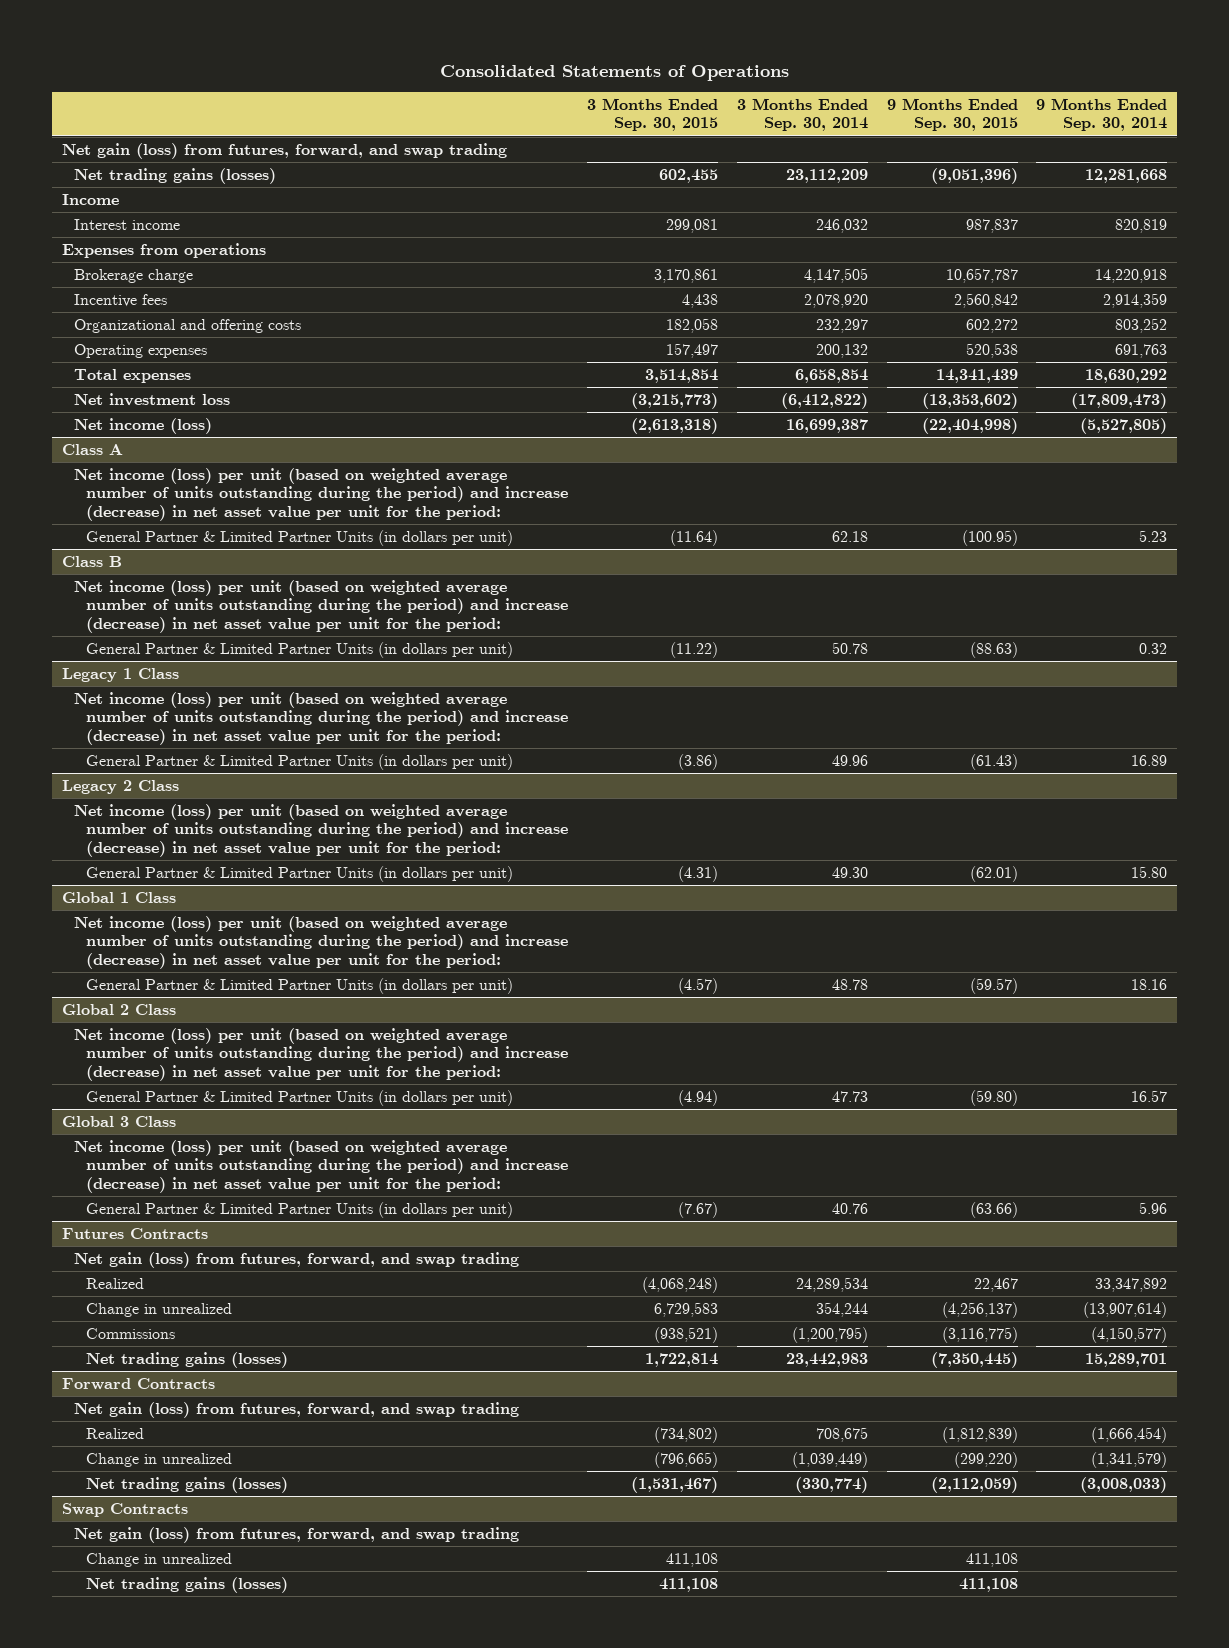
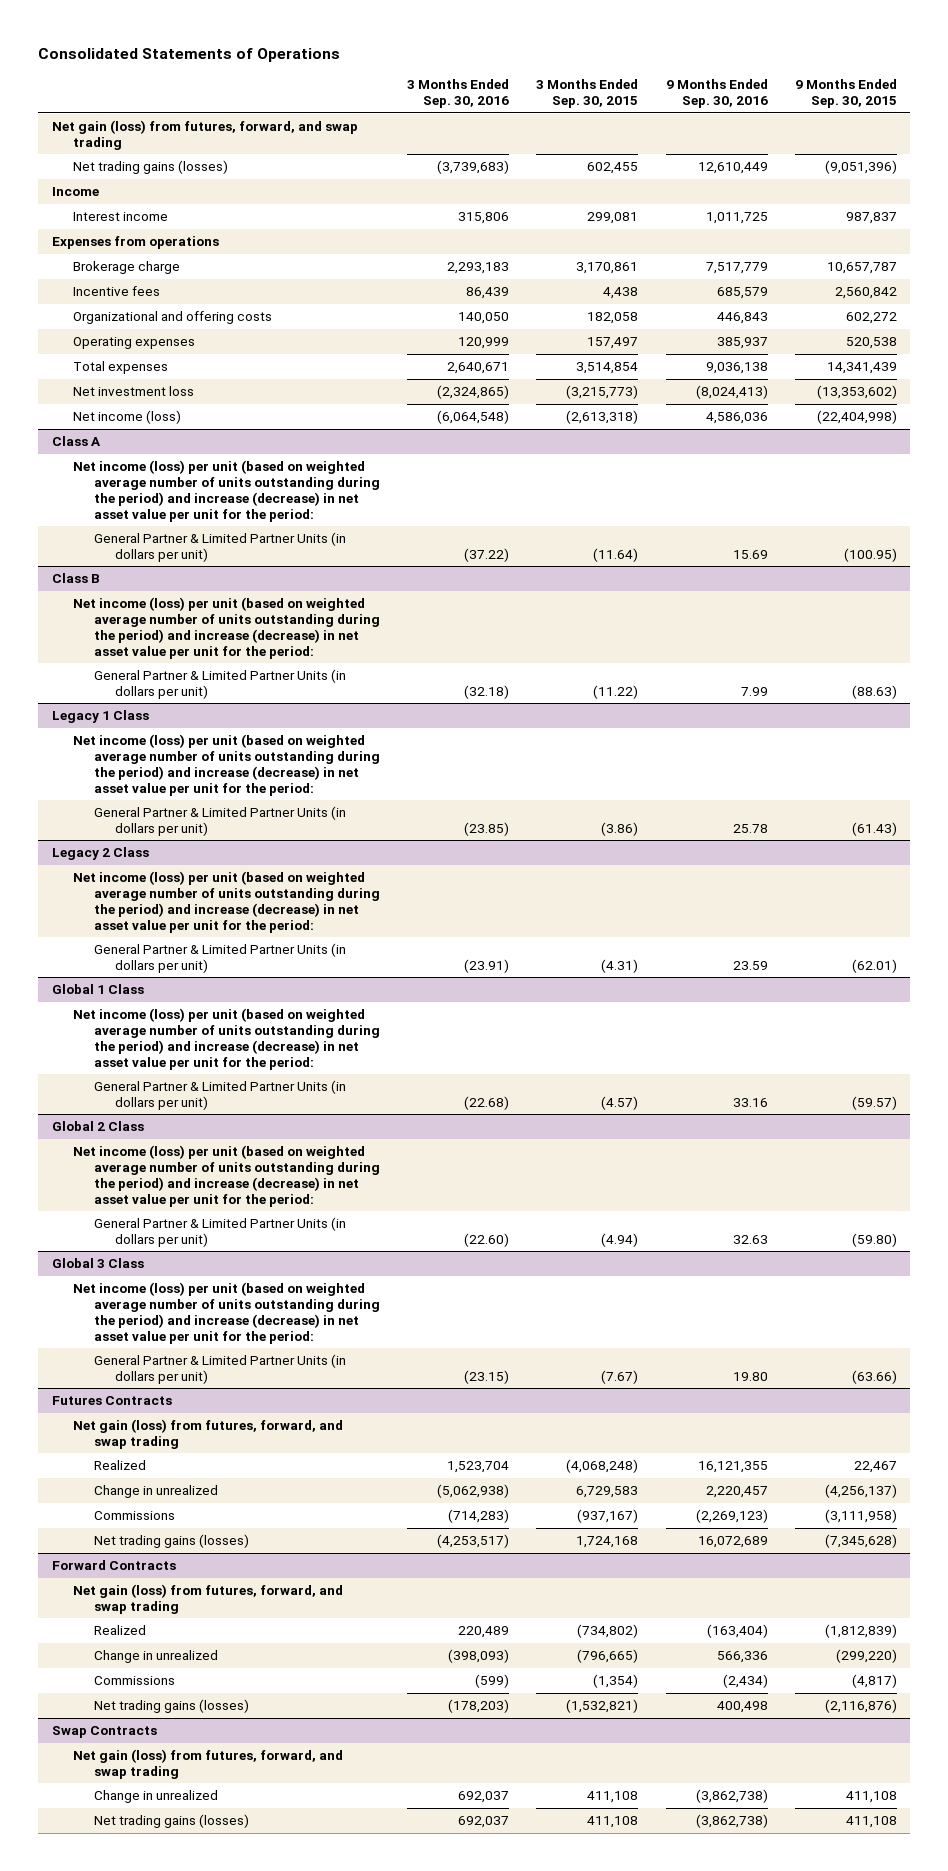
[736,98,868,132] 3 Months Ended Sep. 30, 2014 -> none
[1036,98,1168,132] 9 Months Ended Sep. 30, 2014 -> none
none -> [407,79,510,109] 3 Months Ended Sep. 30, 2016
none -> [665,79,768,109] 9 Months Ended Sep. 30, 2016
[653,1327,718,1344] (938,521) -> [577,1509,639,1524] (937,167)
[941,1327,1018,1344] (3,116,775) -> [824,1509,897,1524] (3,111,958)
[644,1353,718,1368] 1,722,814 -> [576,1536,639,1549] 1,724,168
[930,1352,1018,1369] (7,350,445) -> [824,1534,897,1549] (7,345,628)
none -> [94,1676,176,1686] Commissions
[630,1477,718,1494] (1,531,467) -> [566,1699,639,1714] (1,532,821)
[930,1477,1018,1494] (2,112,059) -> [824,1699,897,1714] (2,116,876)

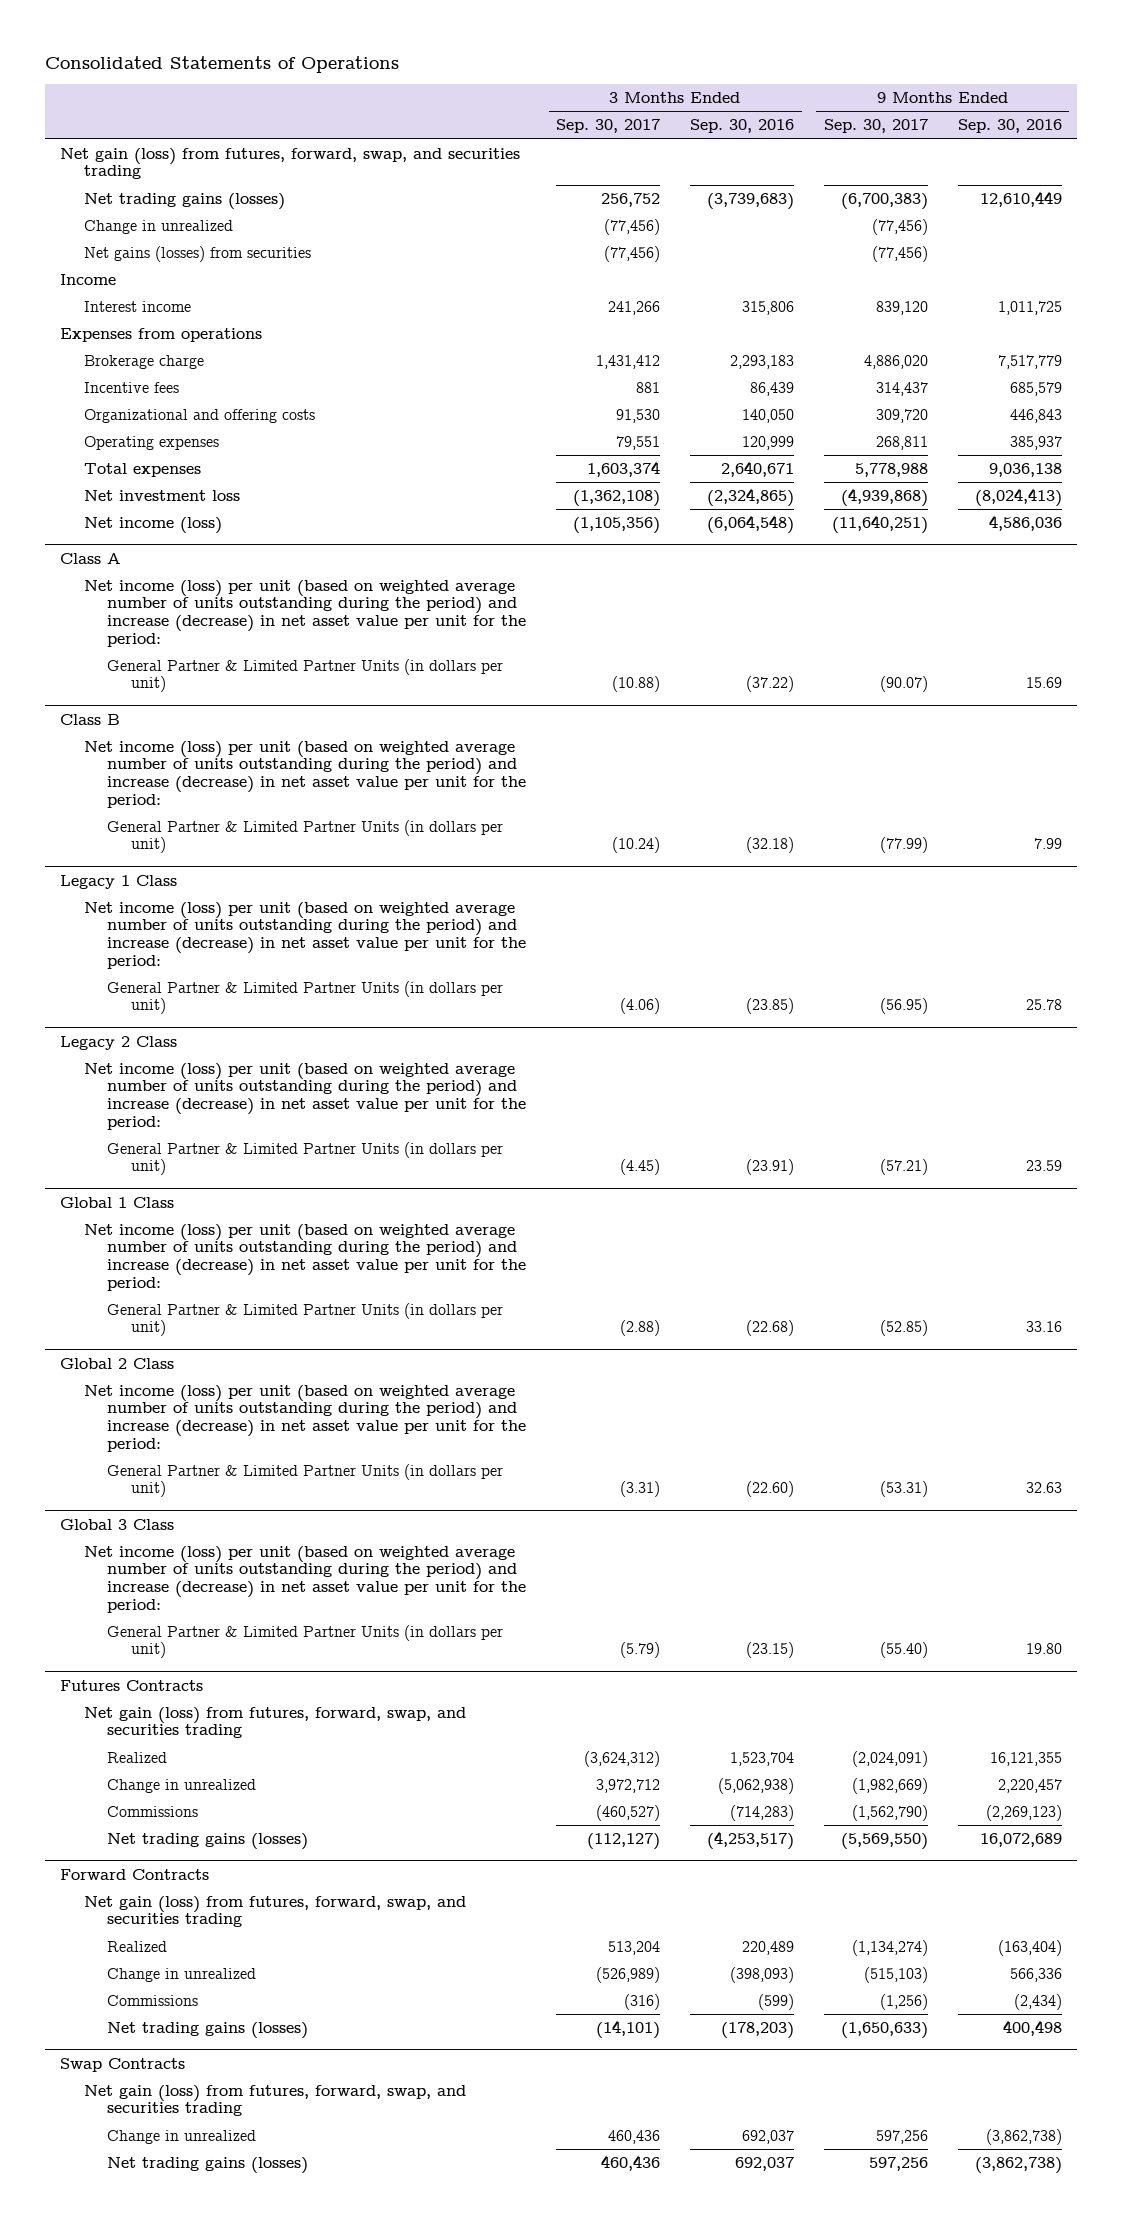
[536,79,639,109] 3 Months Ended Sep. 30, 2015 -> none
[794,79,897,109] 9 Months Ended Sep. 30, 2015 -> none
none -> [556,119,661,134] Sep. 30, 2017
none -> [823,119,928,134] Sep. 30, 2017
[51,120,358,150] Net gain (loss) from futures, forward, and swap trading -> [60,147,521,180] Net gain (loss) from futures, forward, swap, and securities trading
none -> [83,219,233,234] Change in unrealized
none -> [83,245,311,262] Net gains (losses) from securities
[72,1419,343,1449] Net gain (loss) from futures, forward, and swap trading -> [83,1706,466,1739] Net gain (loss) from futures, forward, swap, and securities trading
[72,1584,343,1614] Net gain (loss) from futures, forward, and swap trading -> [83,1895,466,1928] Net gain (loss) from futures, forward, swap, and securities trading
[72,1749,343,1779] Net gain (loss) from futures, forward, and swap trading -> [83,2084,466,2117] Net gain (loss) from futures, forward, swap, and securities trading

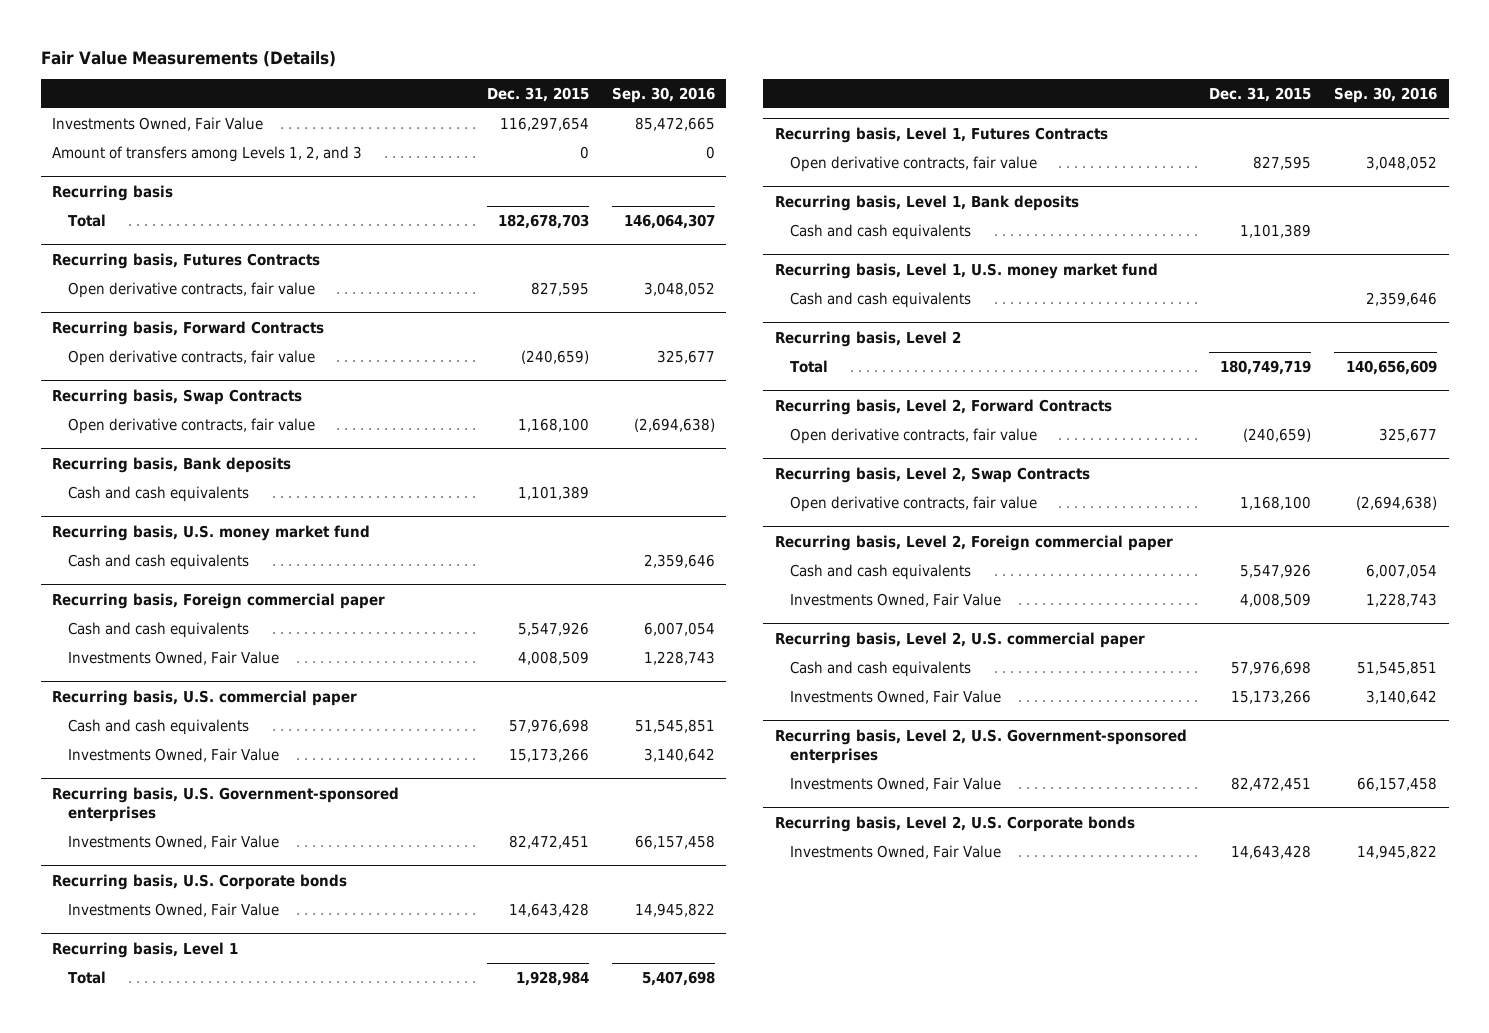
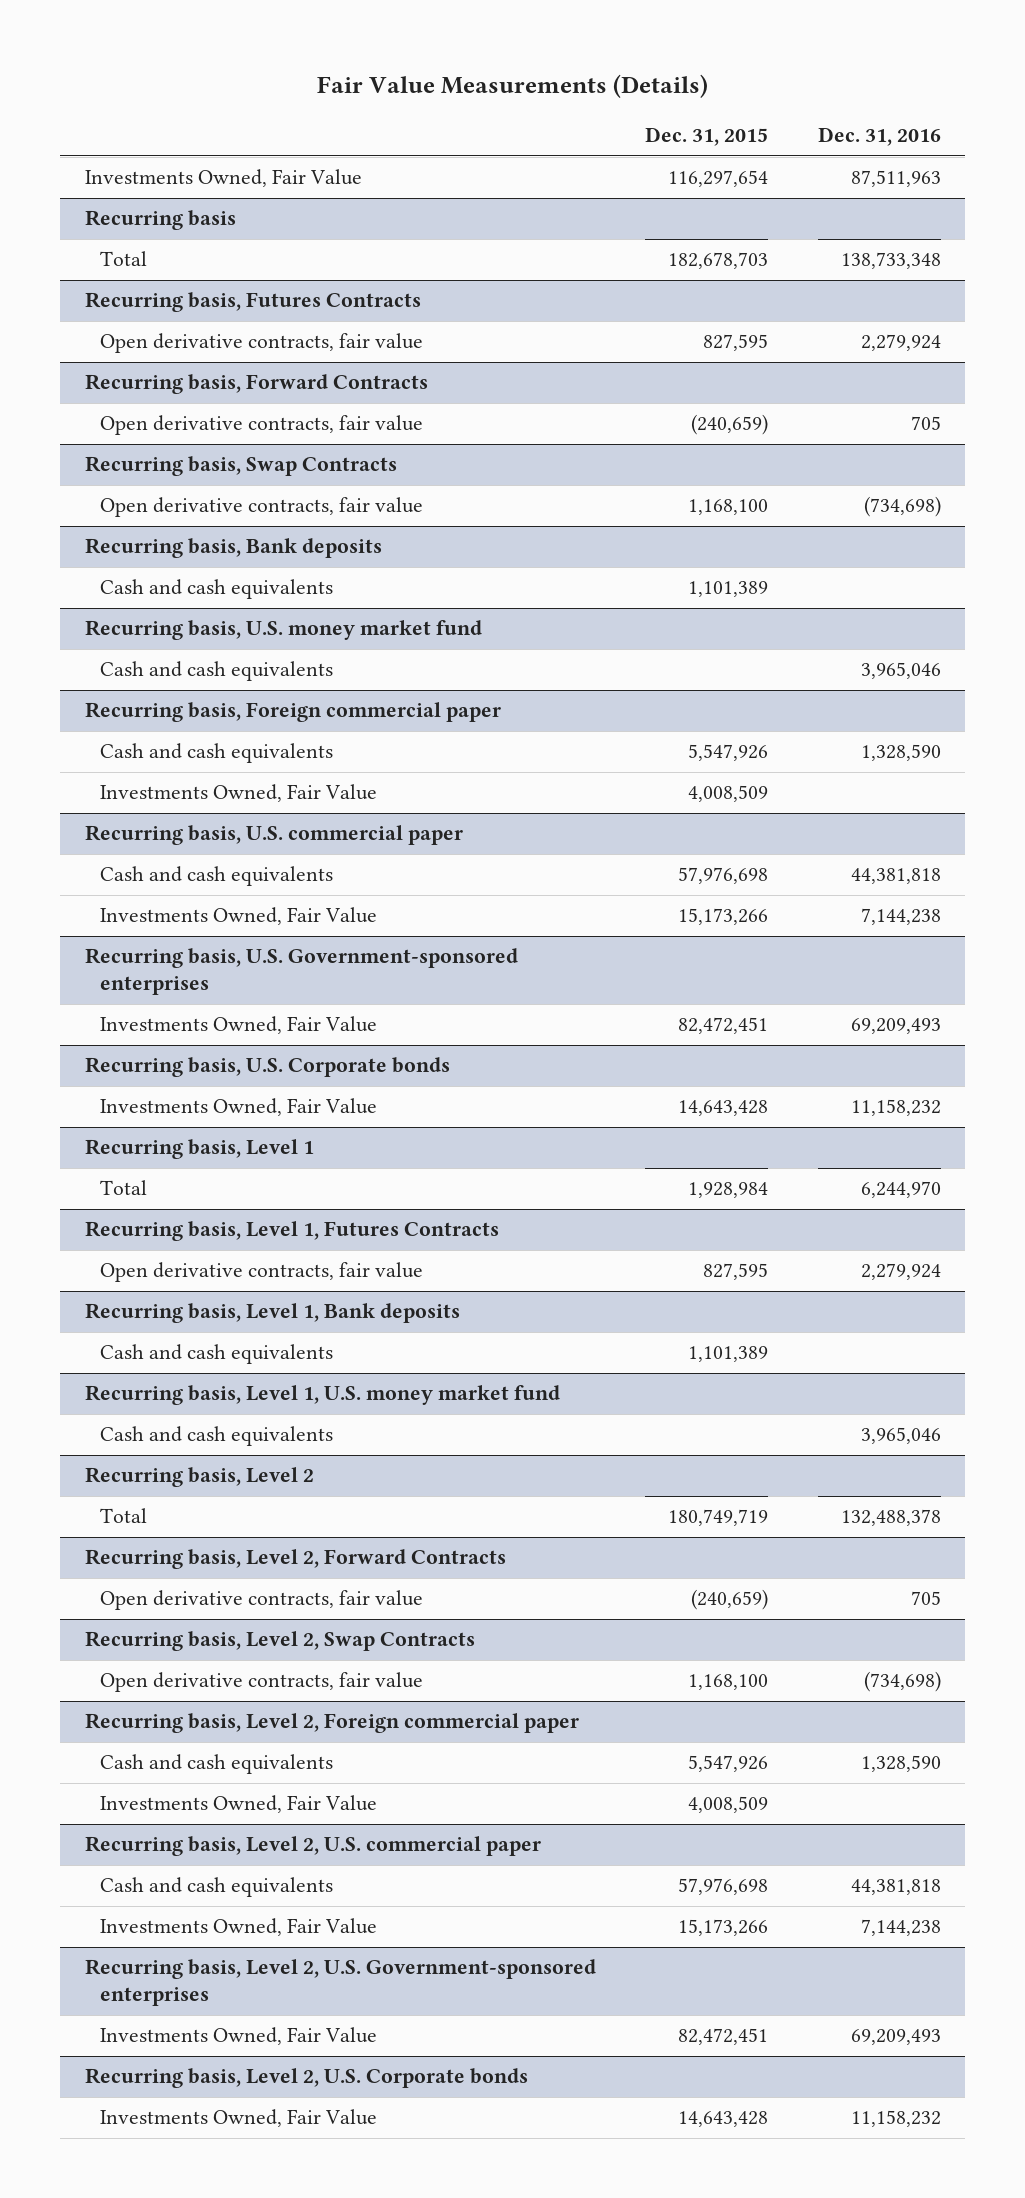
[611,86,715,103] Sep. 30, 2016 -> none
none -> [817,127,941,147] Dec. 31, 2016
[52,145,363,162] Amount of transfers among Levels 1, 2, and 3 -> none

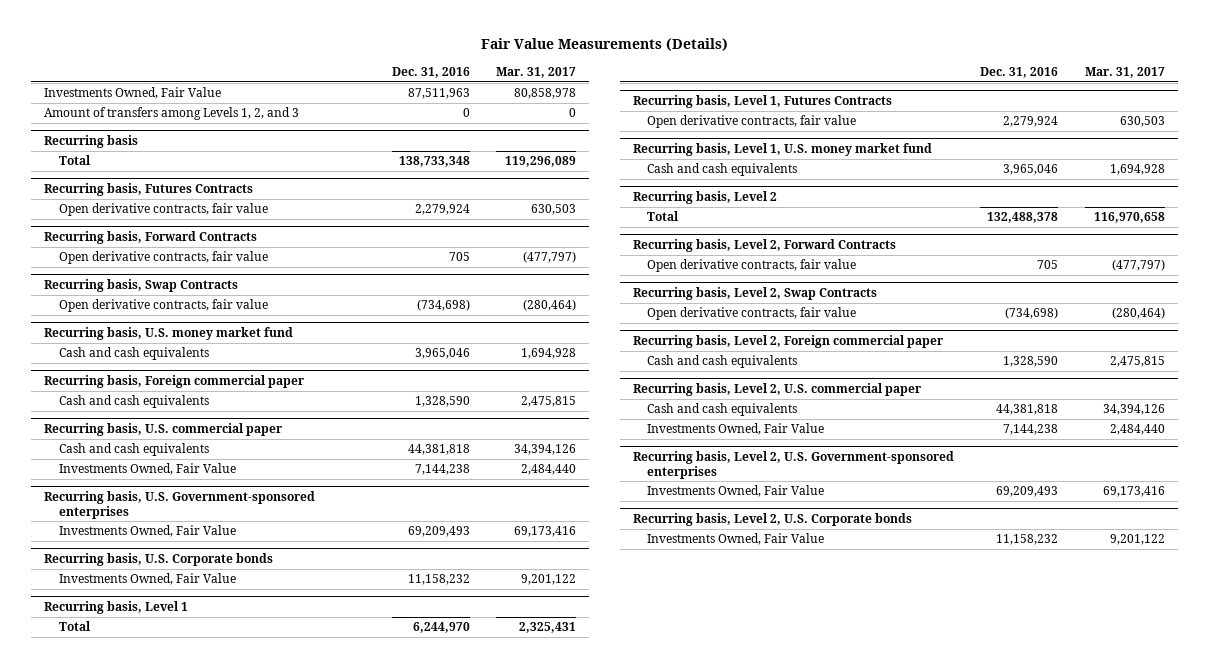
[645,127,769,147] Dec. 31, 2015 -> none
none -> [496,66,577,78] Mar. 31, 2017
none -> [44,107,300,121] Amount of transfers among Levels 1, 2, and 3
[84,538,382,559] Recurring basis, Bank deposits -> none
[100,579,334,600] Cash and cash equivalents -> none
[100,784,378,803] Investments Owned, Fair Value -> none
[84,1303,460,1324] Recurring basis, Level 1, Bank deposits -> none
[100,1344,334,1365] Cash and cash equivalents -> none
[100,1795,378,1814] Investments Owned, Fair Value -> none

